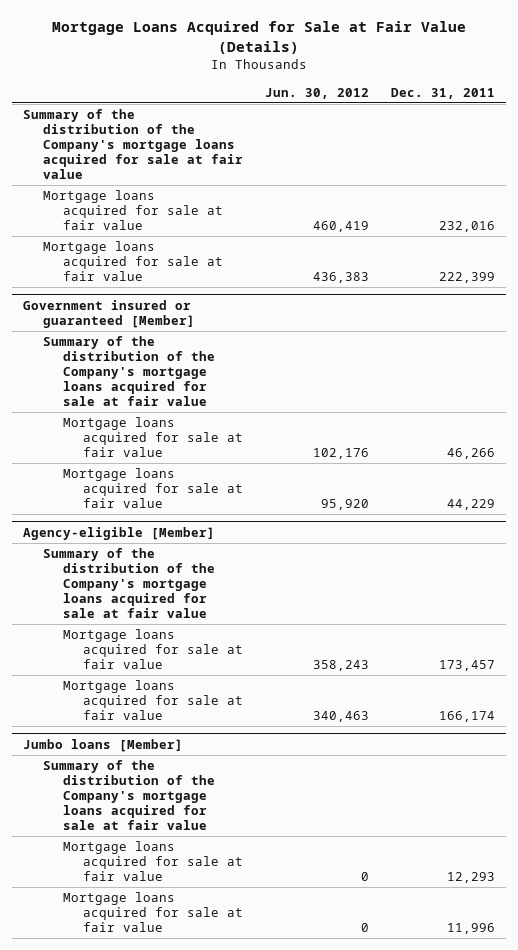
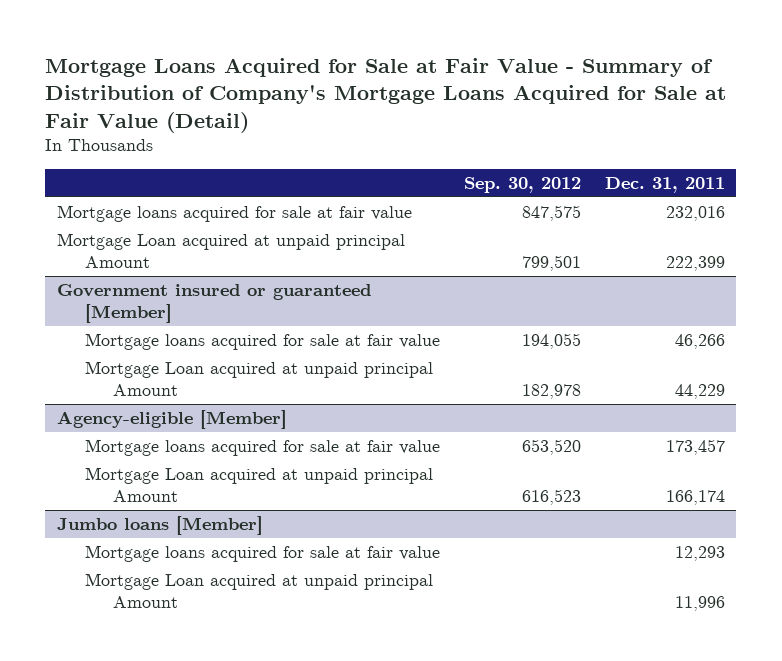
[52,20,467,54] Mortgage Loans Acquired for Sale at Fair Value (Details) -> [45,57,727,133] Mortgage Loans Acquired for Sale at Fair Value - Summary of Distribution of Company's Mortgage Loans Acquired for Sale at Fair Value (Detail)
[265,87,370,99] Jun. 30, 2012 -> none
none -> [463,177,581,194] Sep. 30, 2012
[23,109,244,180] Summary of the distribution of the Company's mortgage loans acquired for sale at fair value -> none
[43,241,224,282] Mortgage loans acquired for sale at fair value -> [57,233,406,268] Mortgage Loan acquired at unpaid principal Amount
[43,336,216,407] Summary of the distribution of the Company's mortgage loans acquired for sale at fair value -> none
[63,468,244,509] Mortgage loans acquired for sale at fair value -> [85,361,434,396] Mortgage Loan acquired at unpaid principal Amount
[43,548,216,619] Summary of the distribution of the Company's mortgage loans acquired for sale at fair value -> none
[63,680,244,721] Mortgage loans acquired for sale at fair value -> [85,467,434,502] Mortgage Loan acquired at unpaid principal Amount
[43,760,216,831] Summary of the distribution of the Company's mortgage loans acquired for sale at fair value -> none
[63,892,244,933] Mortgage loans acquired for sale at fair value -> [85,573,434,608] Mortgage Loan acquired at unpaid principal Amount

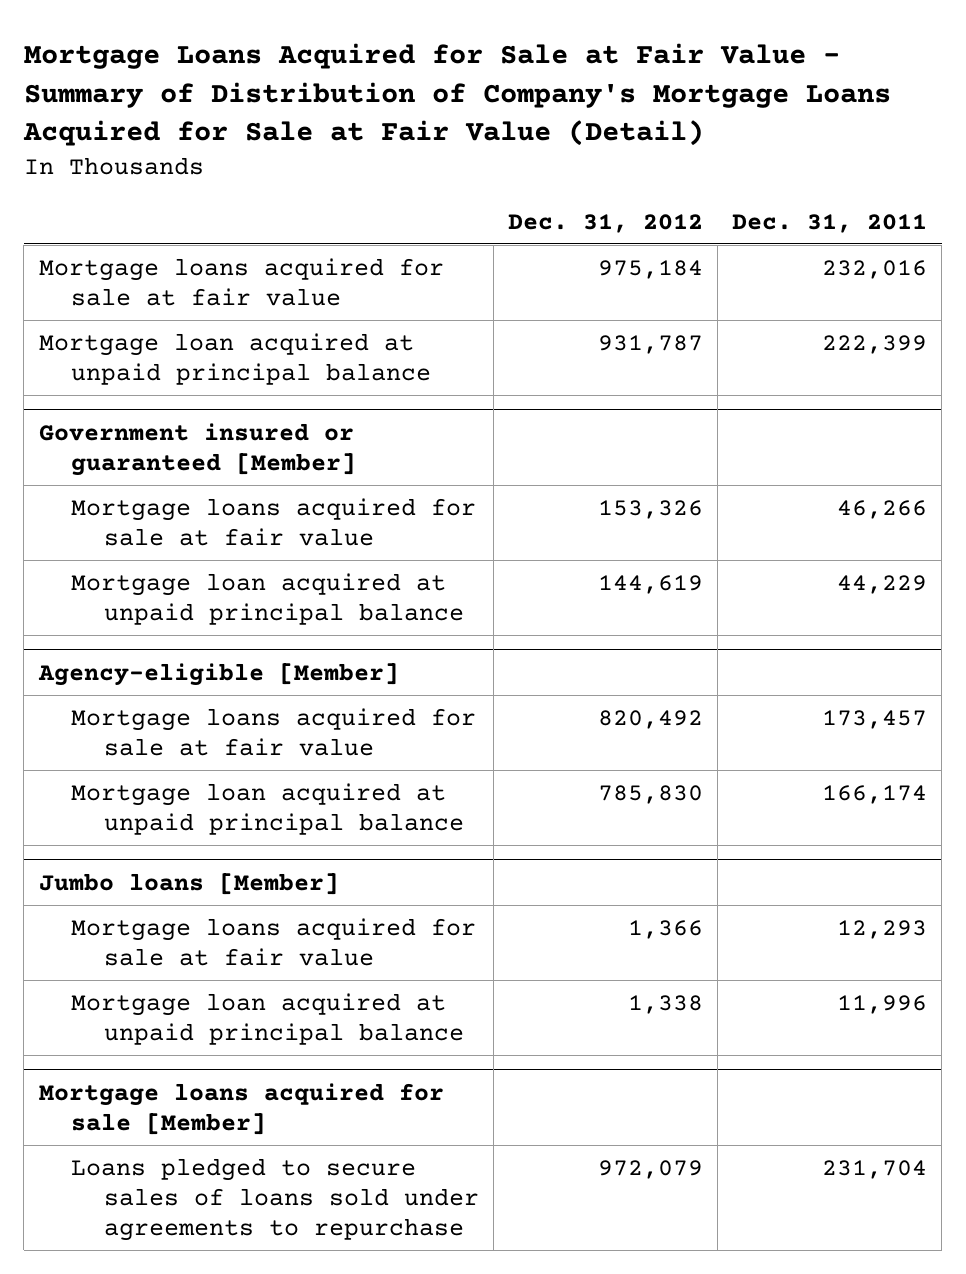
[463,177,581,194] Sep. 30, 2012 -> none
none -> [508,213,704,233] Dec. 31, 2012
[57,233,406,268] Mortgage Loan acquired at unpaid principal Amount -> [38,332,432,385] Mortgage loan acquired at unpaid principal balance
[85,361,434,396] Mortgage Loan acquired at unpaid principal Amount -> [71,572,464,625] Mortgage loan acquired at unpaid principal balance
[85,467,434,502] Mortgage Loan acquired at unpaid principal Amount -> [71,782,464,835] Mortgage loan acquired at unpaid principal balance
[85,573,434,608] Mortgage Loan acquired at unpaid principal Amount -> [71,992,464,1045] Mortgage loan acquired at unpaid principal balance
none -> [38,1082,444,1135] Mortgage loans acquired for sale [Member]
none -> [71,1157,479,1241] Loans pledged to secure sales of loans sold under agreements to repurchase

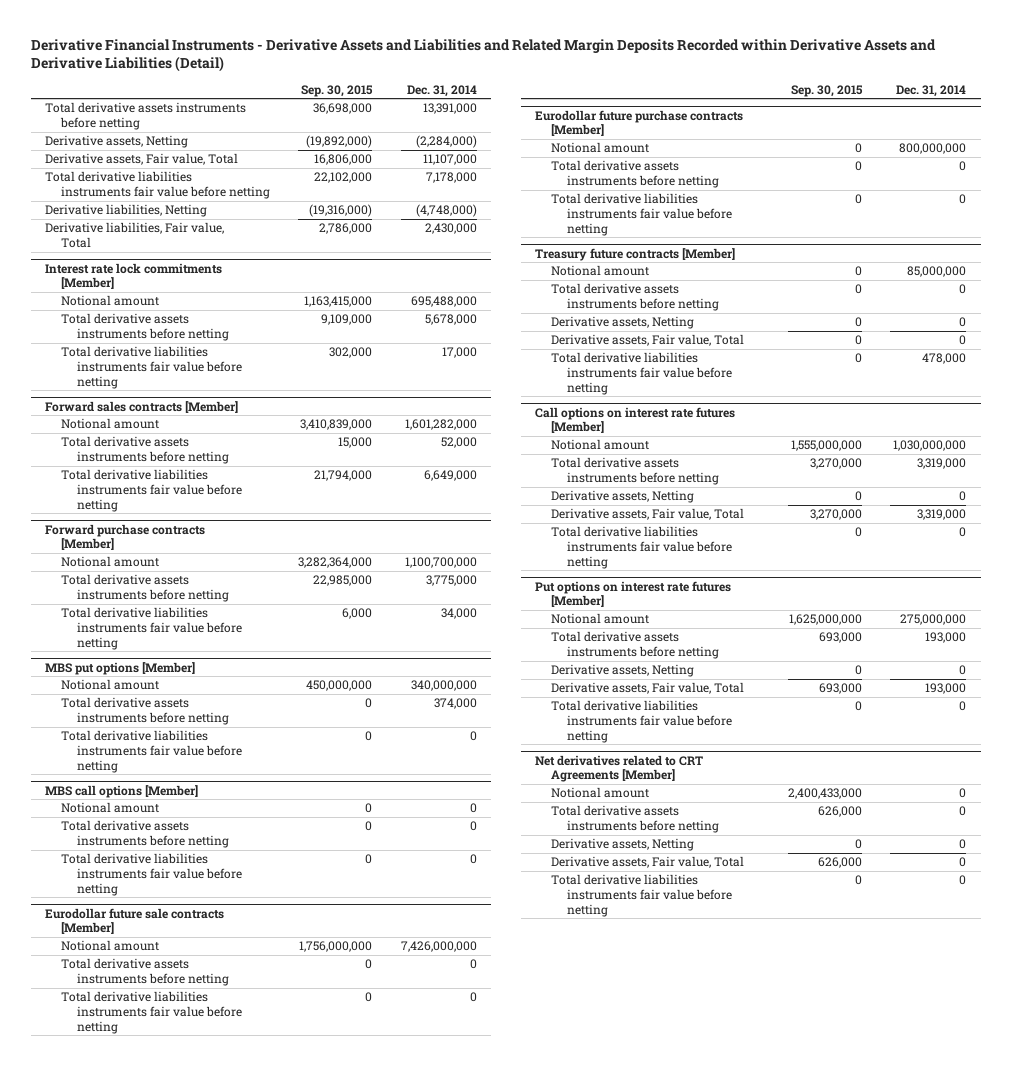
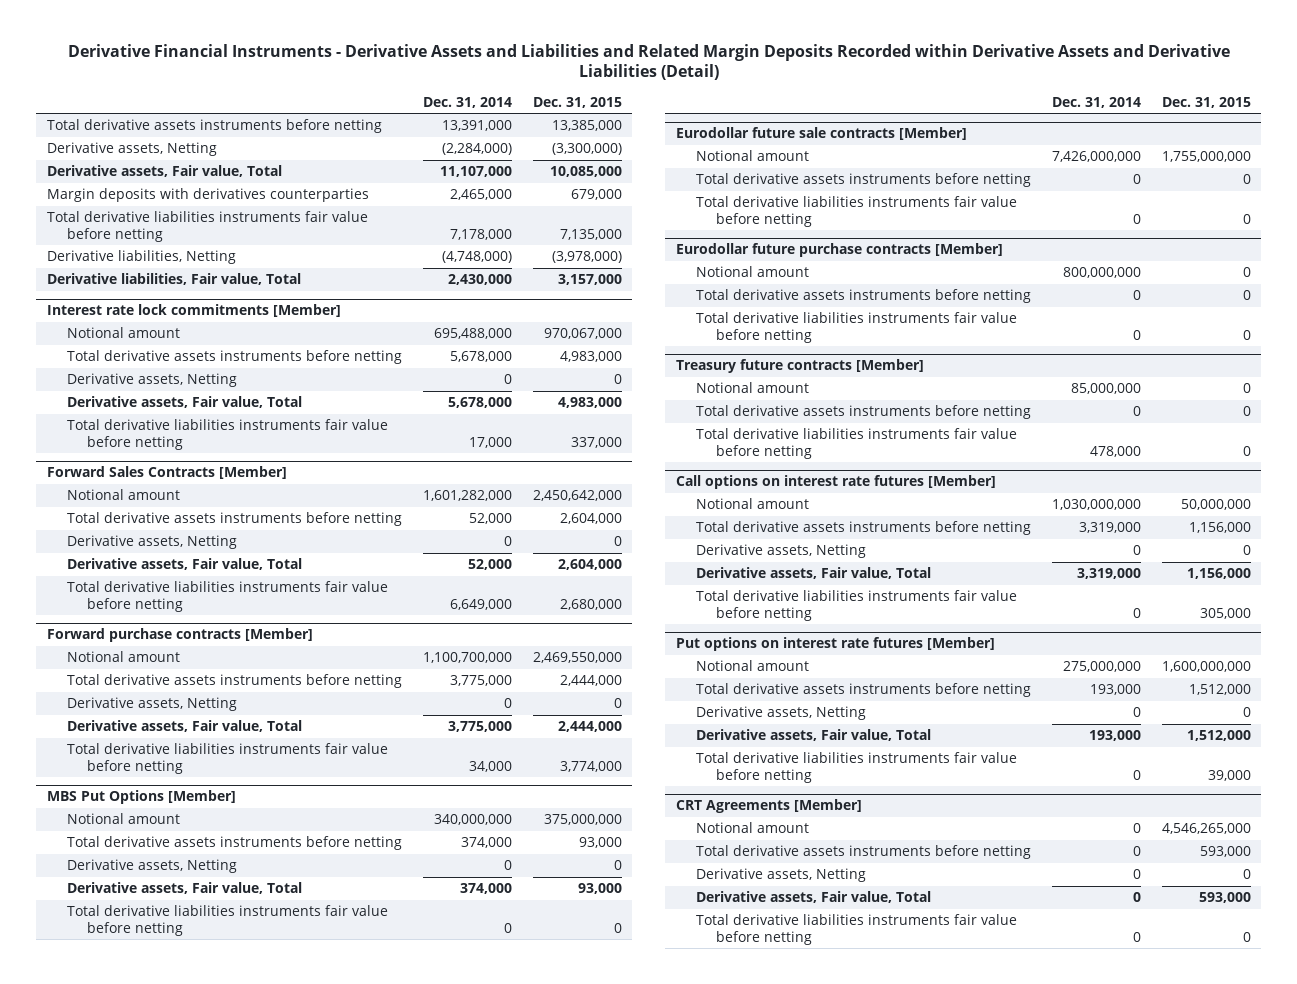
[301,84,374,97] Sep. 30, 2015 -> none
none -> [532,96,622,108] Dec. 31, 2015
none -> [46,188,369,203] Margin deposits with derivatives counterparties
none -> [66,373,237,388] Derivative assets, Netting
none -> [66,396,302,409] Derivative assets, Fair value, Total
[45,400,239,413] Forward sales contracts [Member] -> [46,466,287,480] Forward Sales Contracts [Member]
none -> [66,535,237,550] Derivative assets, Netting
none -> [66,558,302,571] Derivative assets, Fair value, Total
none -> [66,697,237,712] Derivative assets, Netting
none -> [66,720,302,733] Derivative assets, Fair value, Total
[45,661,196,675] MBS put options [Member] -> [46,790,236,805] MBS Put Options [Member]
[61,730,242,773] Total derivative liabilities instruments fair value before netting -> none
[45,784,199,798] MBS call options [Member] -> none
[61,802,160,814] Notional amount -> none
[61,820,229,849] Total derivative assets instruments before netting -> [66,859,237,874] Derivative assets, Netting
none -> [66,882,302,895] Derivative assets, Fair value, Total
[550,316,694,330] Derivative assets, Netting -> none
[550,334,744,347] Derivative assets, Fair value, Total -> none
[534,754,703,783] Net derivatives related to CRT Agreements [Member] -> [675,799,862,814] CRT Agreements [Member]

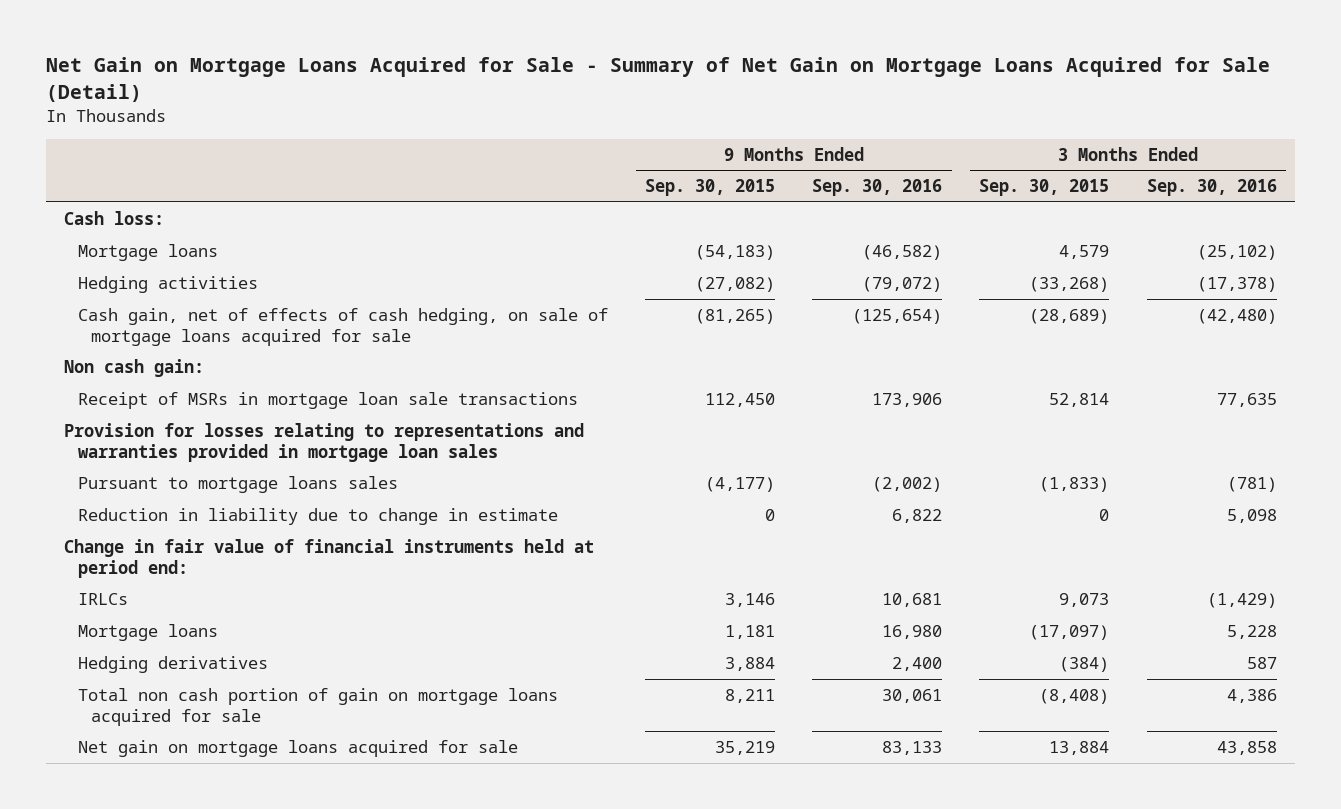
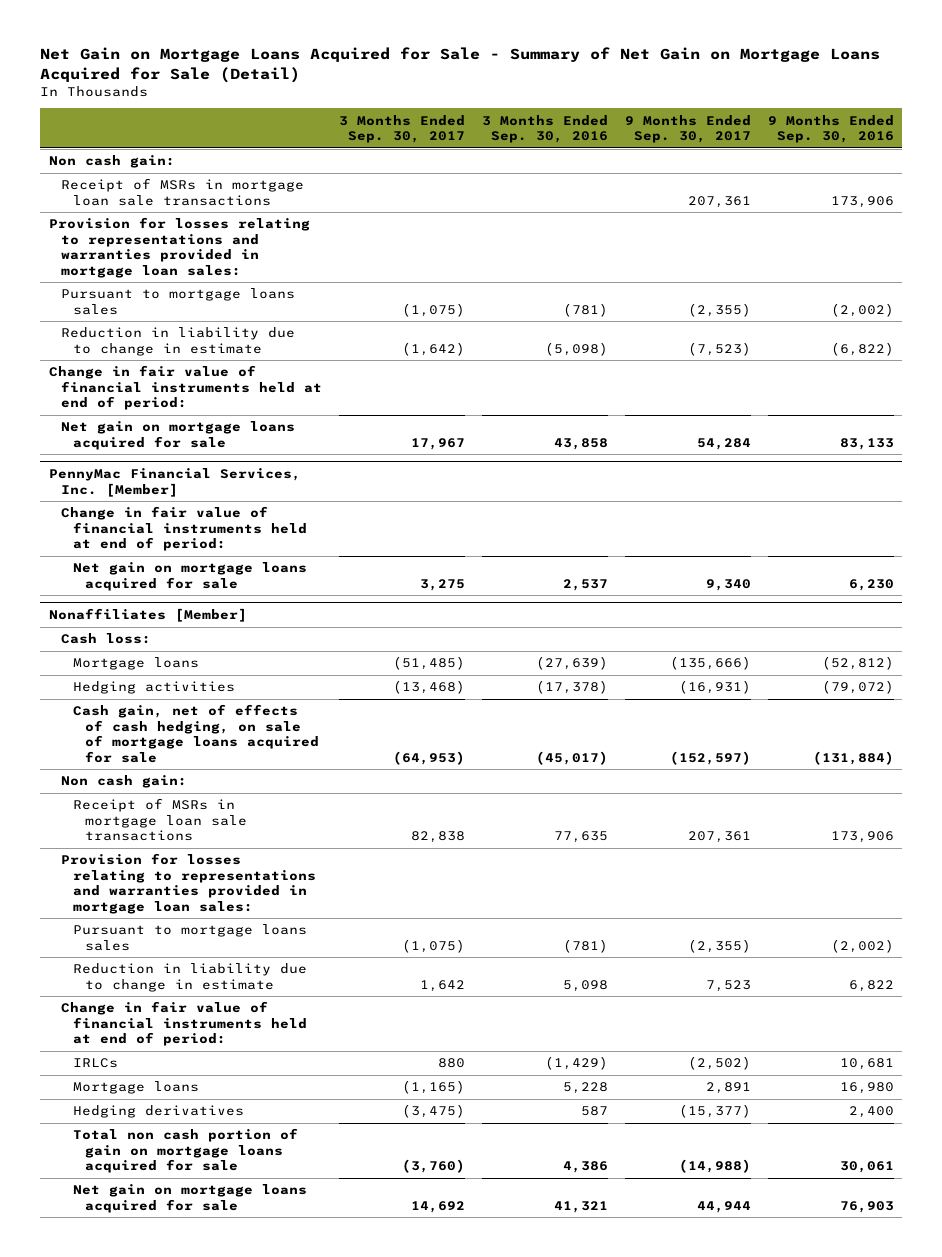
[644,179,775,197] Sep. 30, 2015 -> none
[979,179,1110,197] Sep. 30, 2015 -> none
none -> [338,114,465,144] 3 Months Ended Sep. 30, 2017
none -> [624,114,751,144] 9 Months Ended Sep. 30, 2017
none -> [48,155,175,169] Non cash gain:
none -> [60,178,304,206] Receipt of MSRs in mortgage loan sale transactions
none -> [48,217,310,278] Provision for losses relating to representations and warranties provided in mortgage loan sales:
none -> [60,288,295,315] Pursuant to mortgage loans sales
none -> [60,327,295,356] Reduction in liability due to change in estimate
none -> [48,365,322,411] Change in fair value of financial instruments held at end of period:
[77,739,518,757] Net gain on mortgage loans acquired for sale -> [60,421,295,450] Net gain on mortgage loans acquired for sale
none -> [48,468,301,497] PennyMac Financial Services, Inc. [Member]
none -> [60,506,307,552] Change in fair value of financial instruments held at end of period:
none -> [72,562,307,591] Net gain on mortgage loans acquired for sale
none -> [48,608,247,623] Nonaffiliates [Member]
[862,244,943,260] (46,582) -> [821,656,894,671] (52,812)
[1196,244,1277,260] (25,102) -> [535,656,608,671] (27,639)
[852,308,943,324] (125,654) -> [812,750,894,765] (131,884)
[1196,308,1277,324] (42,480) -> [535,750,608,765] (45,017)
[64,422,585,462] Provision for losses relating to representations and warranties provided in mortgage loan sales -> [60,853,316,914] Provision for losses relating to representations and warranties provided in mortgage loan sales:
[64,538,595,578] Change in fair value of financial instruments held at period end: -> [60,1001,307,1047] Change in fair value of financial instruments held at end of period:
none -> [72,1184,307,1213] Net gain on mortgage loans acquired for sale

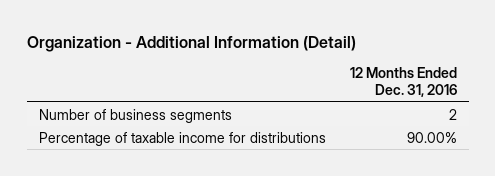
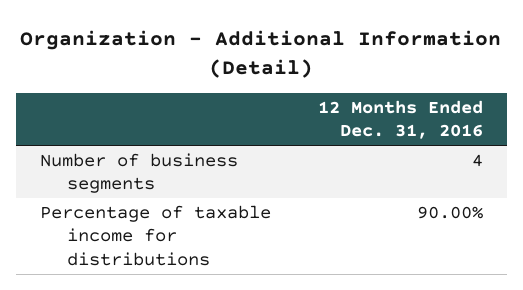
[448,108,457,120] 2 -> [472,154,484,168] 4

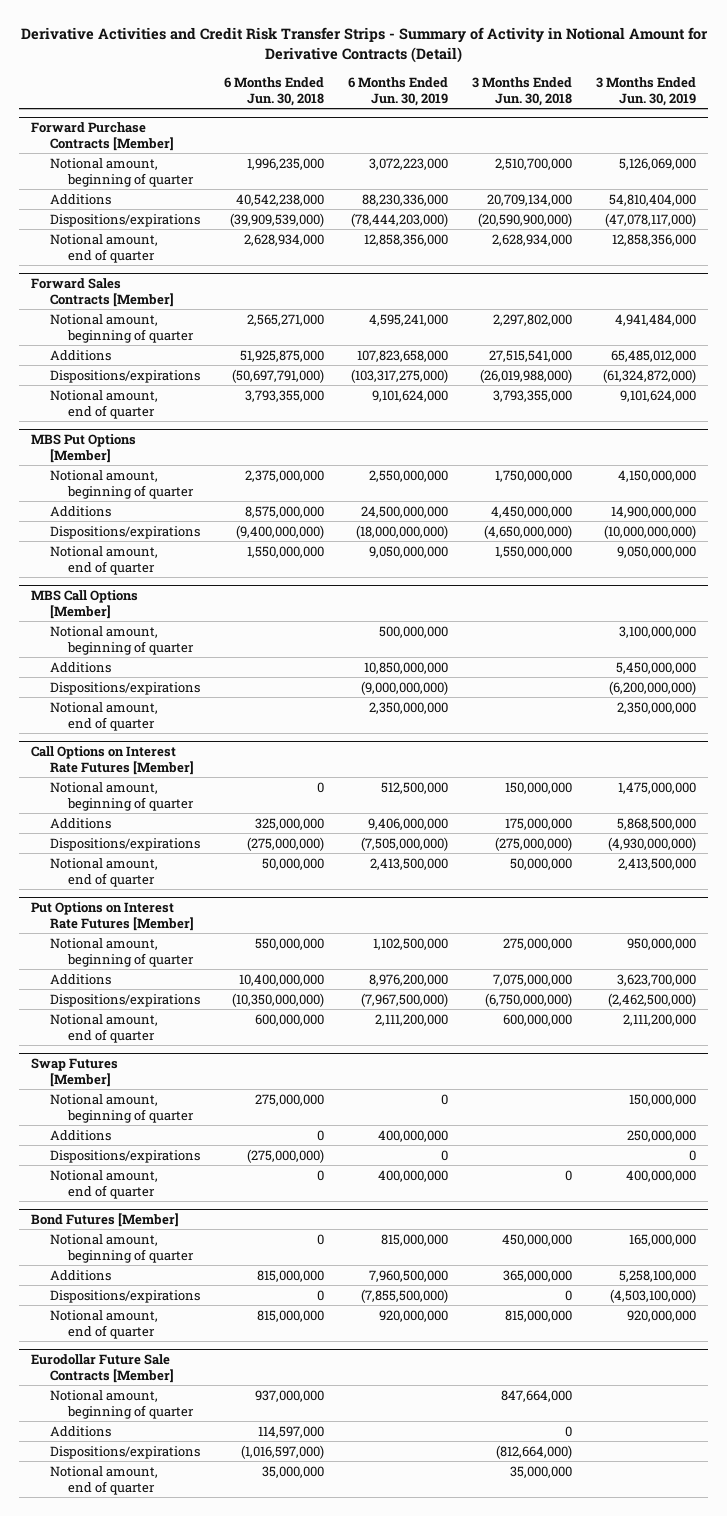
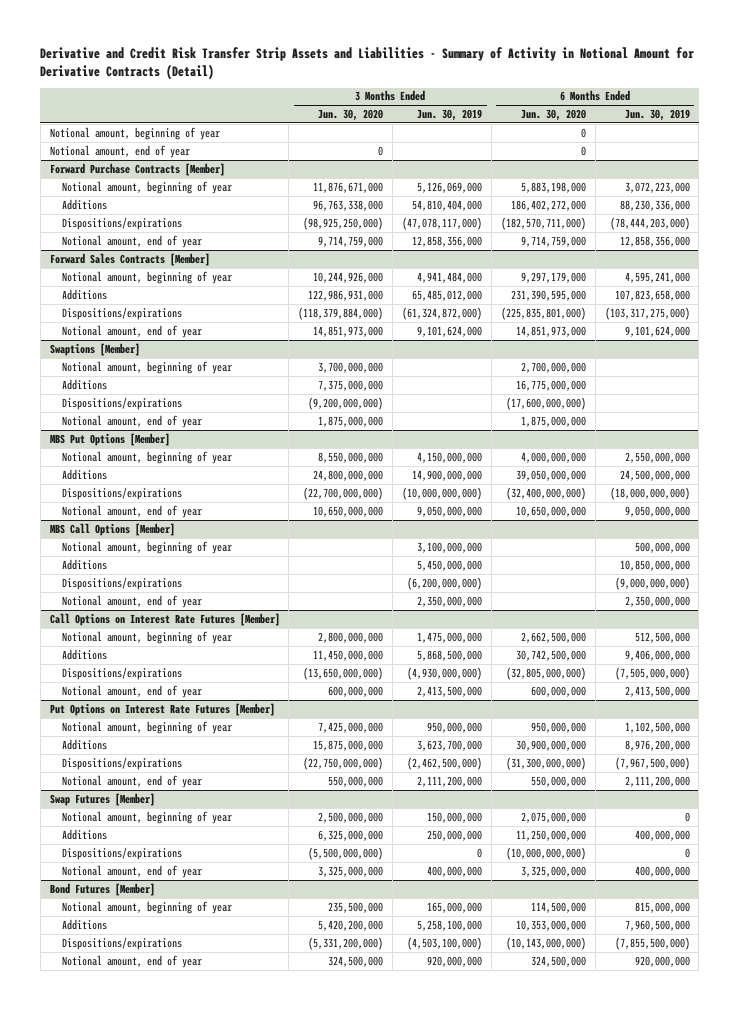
[20,27,708,64] Derivative Activities and Credit Risk Transfer Strips - Summary of Activity in Notional Amount for Derivative Contracts (Detail) -> [40,47,695,80] Derivative and Credit Risk Transfer Strip Assets and Liabilities - Summary of Activity in Notional Amount for Derivative Contracts (Detail)
[223,76,324,106] 6 Months Ended Jun. 30, 2018 -> none
[471,76,572,106] 3 Months Ended Jun. 30, 2018 -> none
none -> [318,108,384,121] Jun. 30, 2020
none -> [520,108,586,121] Jun. 30, 2020
none -> [49,126,220,140] Notional amount, beginning of year
none -> [49,144,190,158] Notional amount, end of year
[49,157,194,187] Notional amount, beginning of quarter -> [61,180,232,194] Notional amount, beginning of year
[49,233,158,263] Notional amount, end of quarter -> [61,234,202,248] Notional amount, end of year
[49,313,194,343] Notional amount, beginning of quarter -> [61,270,232,284] Notional amount, beginning of year
[49,389,158,419] Notional amount, end of quarter -> [61,324,202,338] Notional amount, end of year
none -> [49,342,140,356] Swaptions [Member]
none -> [61,360,232,374] Notional amount, beginning of year
none -> [61,378,107,390] Additions
none -> [61,396,182,410] Dispositions/expirations
none -> [61,414,202,428] Notional amount, end of year
[49,469,194,499] Notional amount, beginning of quarter -> [61,450,232,464] Notional amount, beginning of year
[49,545,158,575] Notional amount, end of quarter -> [61,504,202,518] Notional amount, end of year
[49,625,194,655] Notional amount, beginning of quarter -> [61,540,232,554] Notional amount, beginning of year
[49,701,158,731] Notional amount, end of quarter -> [61,594,202,608] Notional amount, end of year
[49,781,194,811] Notional amount, beginning of quarter -> [61,630,232,644] Notional amount, beginning of year
[49,857,158,887] Notional amount, end of quarter -> [61,684,202,698] Notional amount, end of year
[49,937,194,967] Notional amount, beginning of quarter -> [61,720,232,734] Notional amount, beginning of year
[49,1013,158,1043] Notional amount, end of quarter -> [61,774,202,788] Notional amount, end of year
[49,1093,194,1123] Notional amount, beginning of quarter -> [61,810,232,824] Notional amount, beginning of year
[49,1169,158,1199] Notional amount, end of quarter -> [61,864,202,878] Notional amount, end of year
[49,1233,194,1263] Notional amount, beginning of quarter -> [61,900,232,914] Notional amount, beginning of year
[31,1353,174,1383] Eurodollar Future Sale Contracts [Member] -> none
[49,1389,194,1419] Notional amount, beginning of quarter -> none
[49,1425,111,1437] Additions -> none
[49,1445,200,1459] Dispositions/expirations -> none
[49,1465,158,1495] Notional amount, end of quarter -> none
[49,1309,158,1339] Notional amount, end of quarter -> [61,954,202,968] Notional amount, end of year

